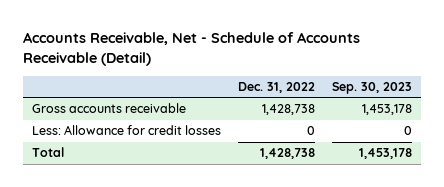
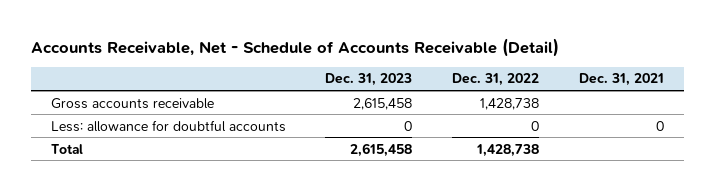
[332,81,413,94] Sep. 30, 2023 -> none
none -> [325,73,413,87] Dec. 31, 2023
none -> [579,73,665,87] Dec. 31, 2021
[31,125,221,136] Less: Allowance for credit losses -> [50,119,286,132] Less: allowance for doubtful accounts

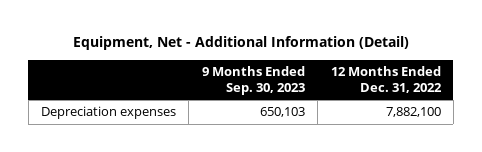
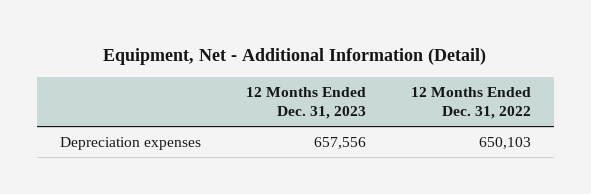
[201,65,305,95] 9 Months Ended Sep. 30, 2023 -> none
none -> [245,87,366,120] 12 Months Ended Dec. 31, 2023
[385,107,441,118] 7,882,100 -> [479,137,532,150] 650,103

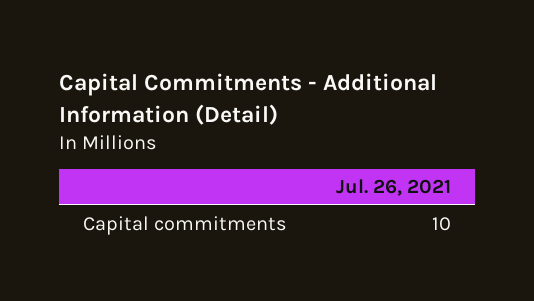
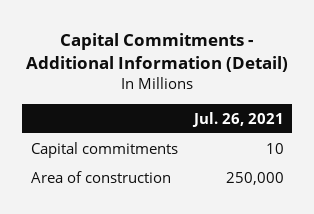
none -> [30,170,171,183] Area of construction

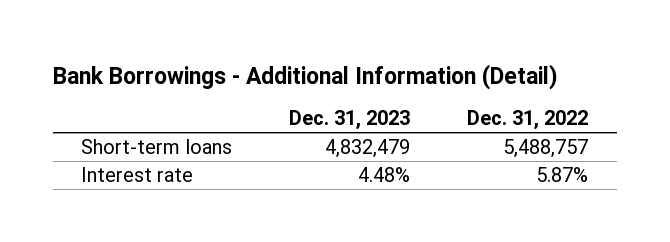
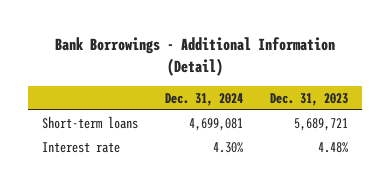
[467,109,589,130] Dec. 31, 2022 -> none
none -> [164,92,243,106] Dec. 31, 2024
[325,139,411,159] 4,832,479 -> [294,117,349,131] 5,689,721

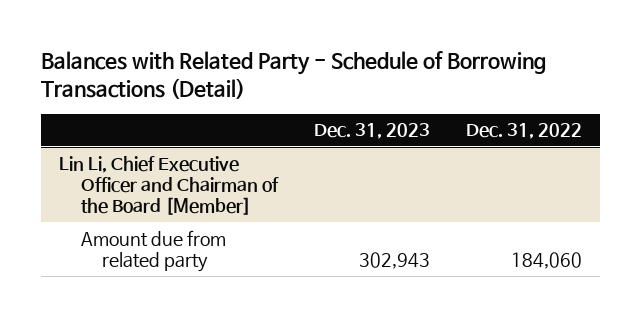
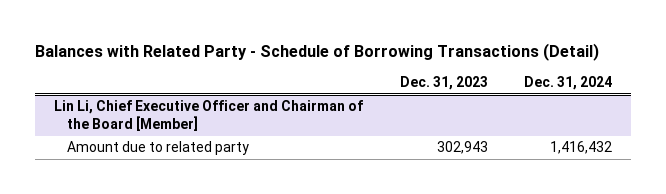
[466,123,583,140] Dec. 31, 2022 -> none
none -> [524,76,613,91] Dec. 31, 2024
[80,229,226,272] Amount due from related party -> [67,141,250,156] Amount due to related party

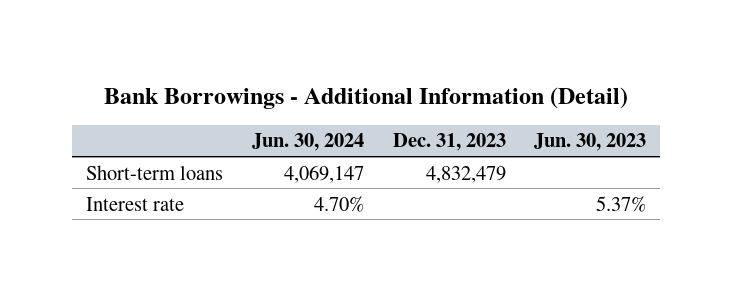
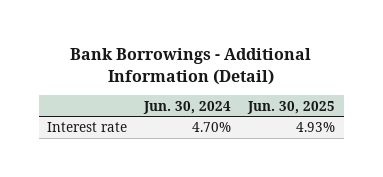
[392,133,506,152] Dec. 31, 2023 -> none
[534,133,647,152] Jun. 30, 2023 -> none
none -> [247,100,336,114] Jun. 30, 2025
[86,164,224,180] Short-term loans -> none

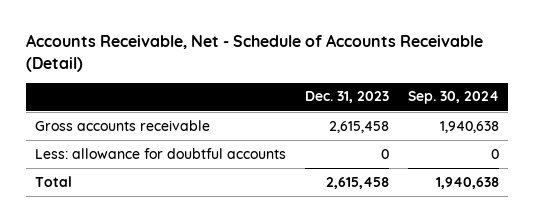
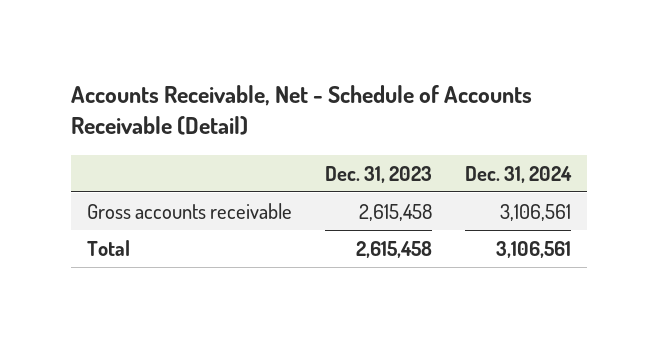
[407,91,499,105] Sep. 30, 2024 -> none
none -> [464,165,572,183] Dec. 31, 2024
[35,147,287,159] Less: allowance for doubtful accounts -> none

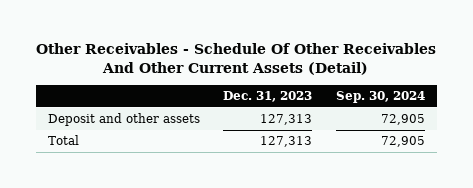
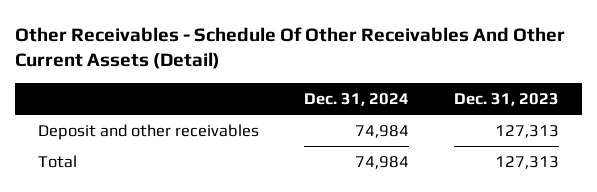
[336,90,426,103] Sep. 30, 2024 -> none
none -> [303,92,409,106] Dec. 31, 2024
[47,113,200,127] Deposit and other assets -> [37,124,259,141] Deposit and other receivables

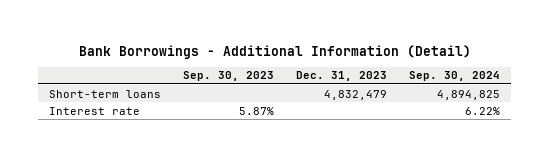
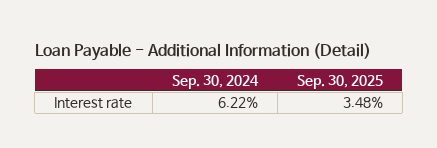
[78,44,471,59] Bank Borrowings - Additional Information (Detail) -> [34,42,371,61] Loan Payable - Additional Information (Detail)
[183,71,275,82] Sep. 30, 2023 -> none
[295,71,387,82] Dec. 31, 2023 -> none
none -> [296,74,383,89] Sep. 30, 2025
[49,89,162,98] Short-term loans -> none

